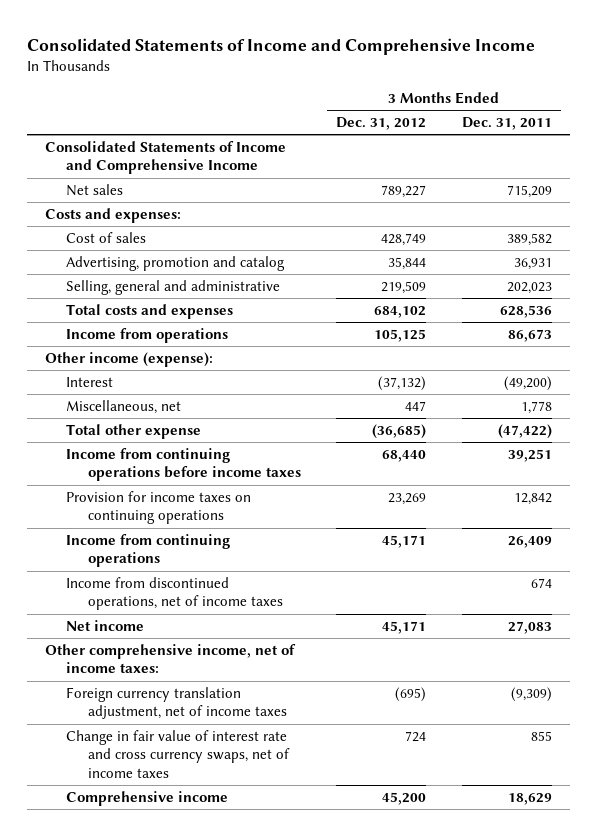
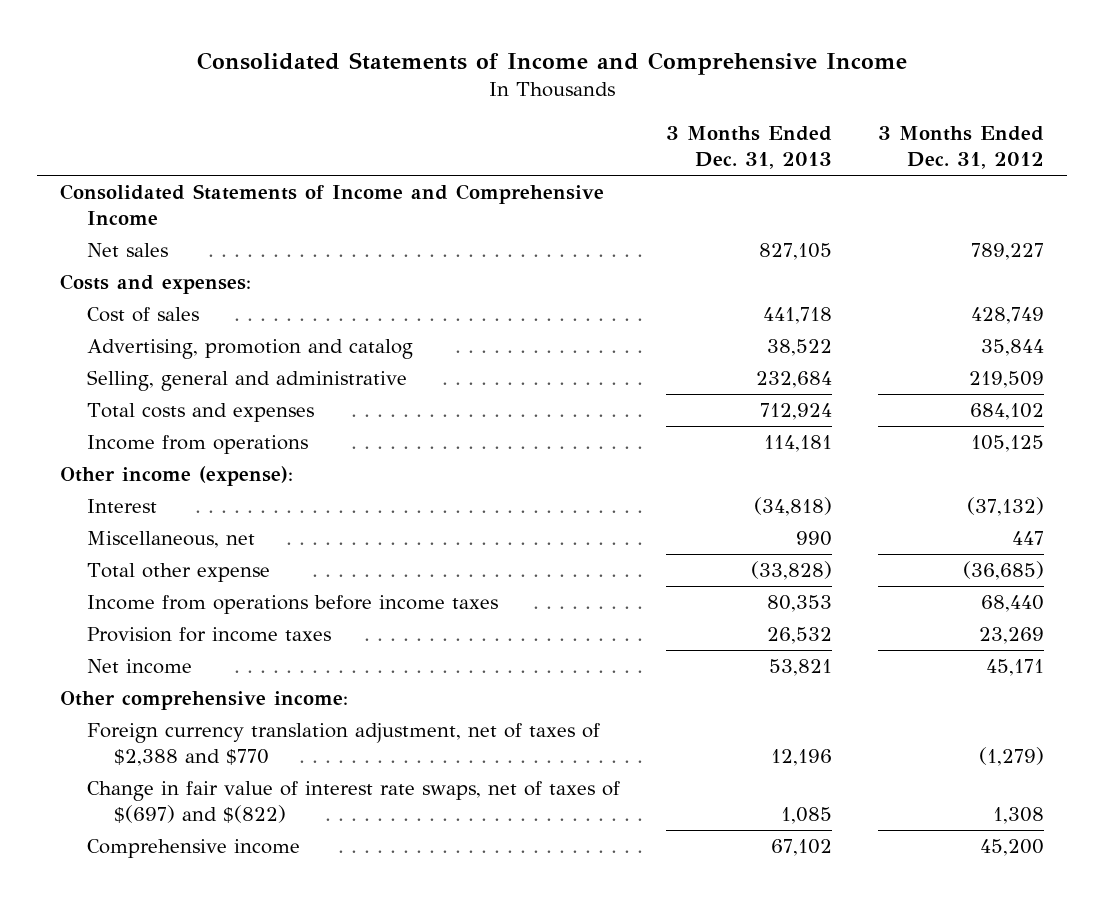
[461,117,552,131] Dec. 31, 2011 -> none
none -> [665,126,832,170] 3 Months Ended Dec. 31, 2013
[66,534,231,568] Income from continuing operations -> none
[66,577,283,611] Income from discontinued operations, net of income taxes -> none
[66,448,301,482] Income from continuing operations before income taxes -> [87,595,499,615] Income from operations before income taxes
[66,491,252,525] Provision for income taxes on continuing operations -> [87,627,332,643] Provision for income taxes
[44,644,296,674] Other comprehensive income, net of income taxes: -> [60,691,349,711] Other comprehensive income:
[66,687,287,720] Foreign currency translation adjustment, net of income taxes -> [87,723,601,767] Foreign currency translation adjustment, net of taxes of $2,388 and $770
[395,687,427,703] (695) -> [978,747,1044,767] (1,279)
[66,730,290,778] Change in fair value of interest rate and cross currency swaps, net of income taxes -> [87,781,621,824] Change in fair value of interest rate swaps, net of taxes of $(697) and $(822)
[405,731,427,743] 724 -> [992,807,1044,825] 1,308

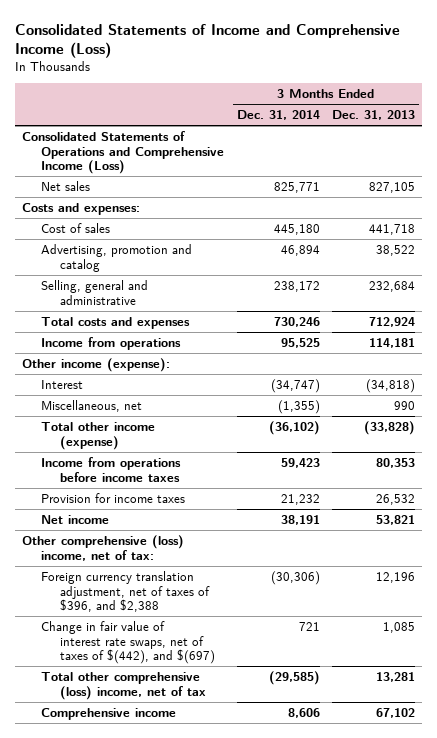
[196,51,907,75] Consolidated Statements of Income and Comprehensive Income -> [15,23,401,58] Consolidated Statements of Income and Comprehensive Income (Loss)
[877,126,1044,170] 3 Months Ended Dec. 31, 2012 -> none
none -> [236,110,320,121] Dec. 31, 2014
[60,184,605,226] Consolidated Statements of Income and Comprehensive Income -> [21,130,224,175] Consolidated Statements of Operations and Comprehensive Income (Loss)
[87,563,271,583] Total other expense -> [40,421,155,450] Total other income (expense)
[60,691,349,711] Other comprehensive income: -> [21,534,184,561] Other comprehensive (loss) income, net of tax:
[87,723,601,767] Foreign currency translation adjustment, net of taxes of $2,388 and $770 -> [40,570,210,613] Foreign currency translation adjustment, net of taxes of $396, and $2,388
[87,781,621,824] Change in fair value of interest rate swaps, net of taxes of $(697) and $(822) -> [40,620,215,665] Change in fair value of interest rate swaps, net of taxes of $(442), and $(697)
none -> [40,671,206,700] Total other comprehensive (loss) income, net of tax

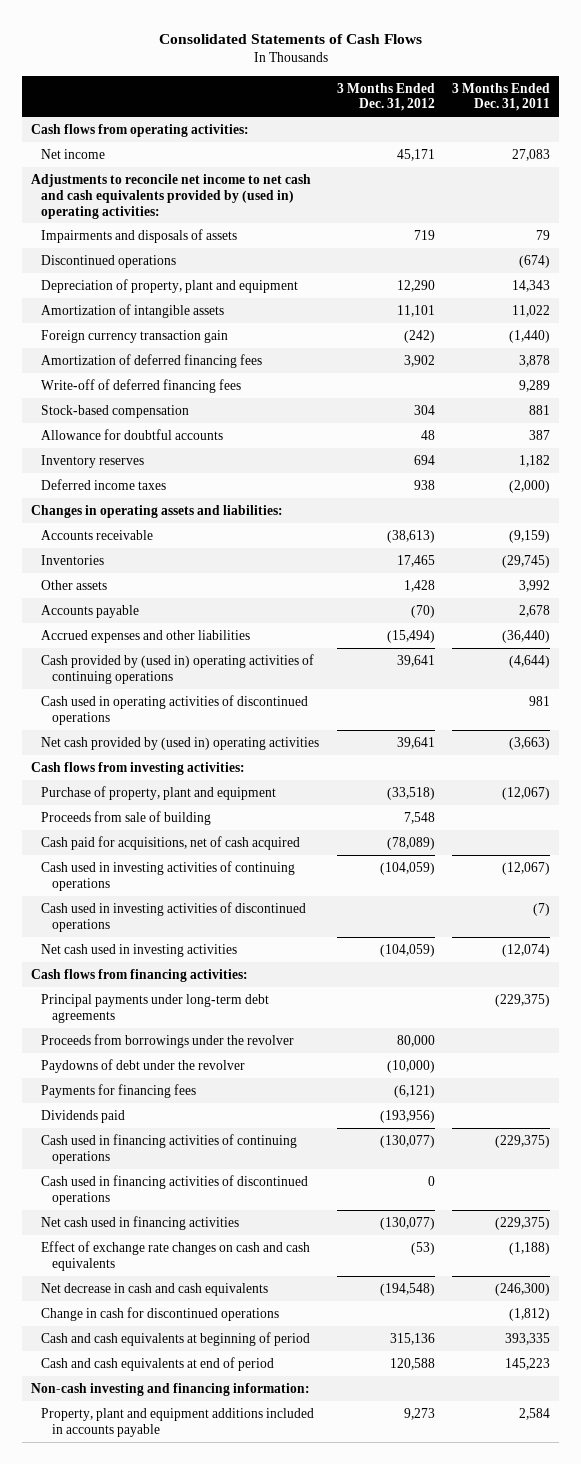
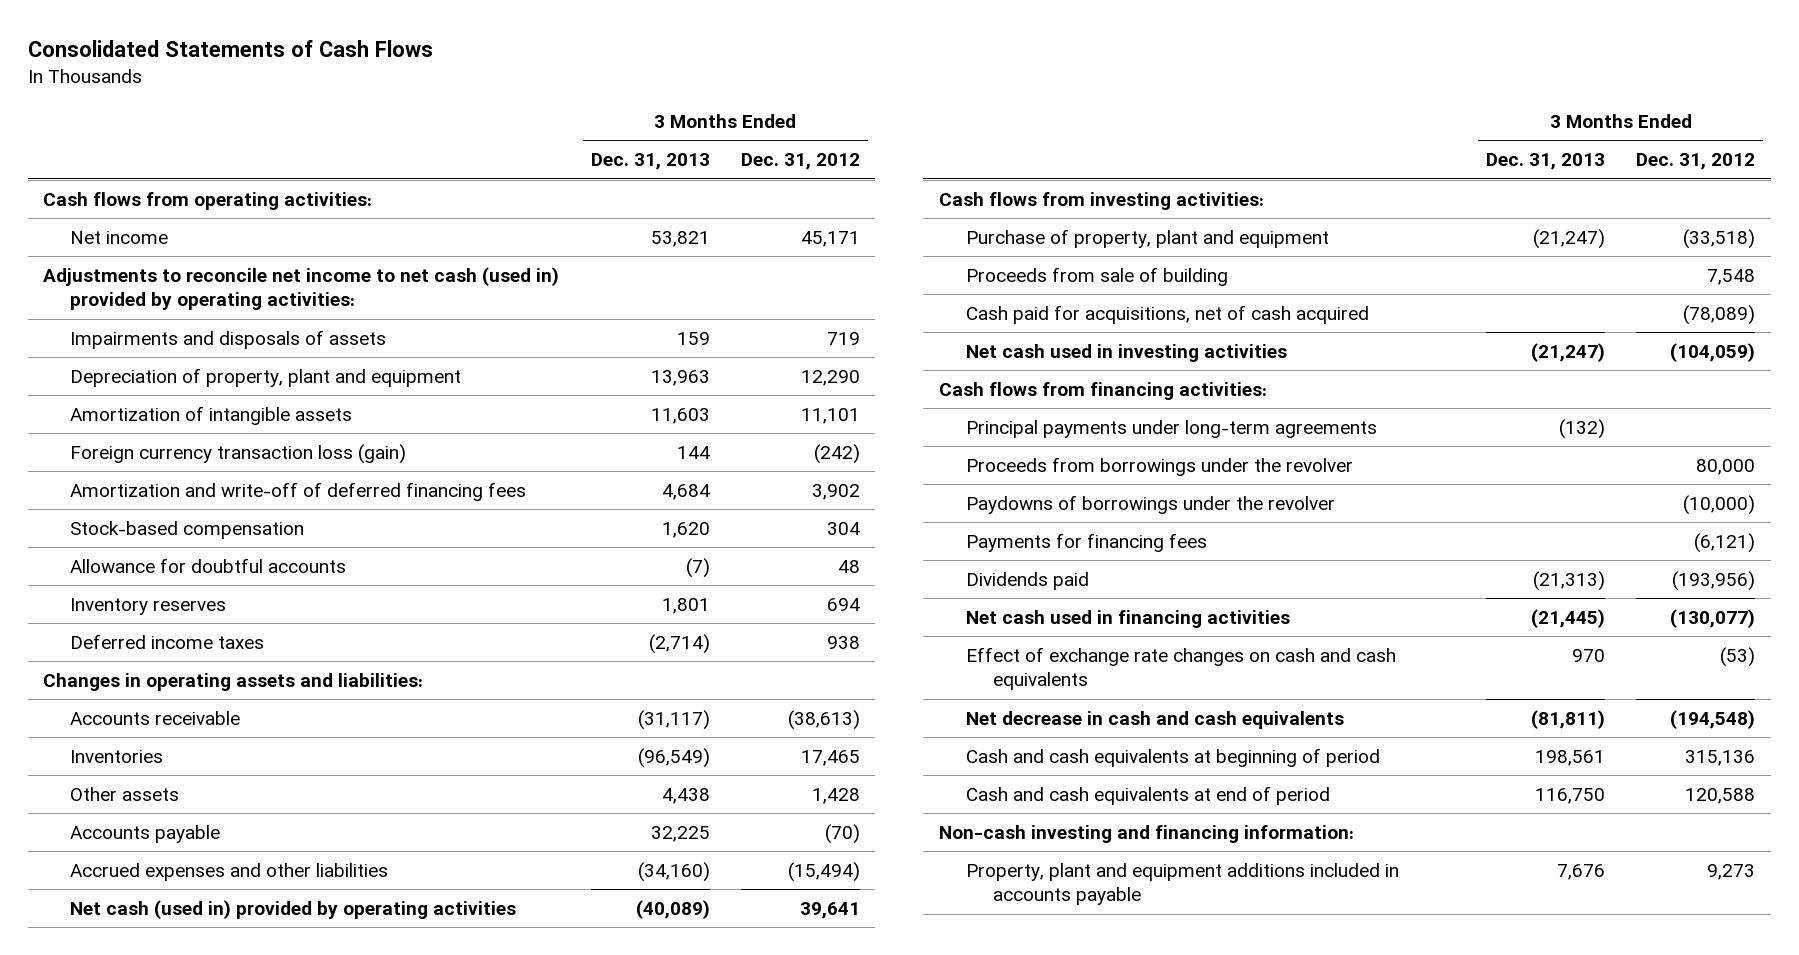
[452,82,551,112] 3 Months Ended Dec. 31, 2011 -> none
none -> [590,153,710,171] Dec. 31, 2013
[31,173,312,219] Adjustments to reconcile net income to net cash and cash equivalents provided by (used in) operating activities: -> [43,267,560,311] Adjustments to reconcile net income to net cash (used in) provided by operating activities:
[41,254,177,268] Discontinued operations -> none
[41,378,242,393] Write-off of deferred financing fees -> none
[41,329,229,343] Foreign currency transaction gain -> [70,444,407,465] Foreign currency transaction loss (gain)
[41,353,263,368] Amortization of deferred financing fees -> [70,482,527,502] Amortization and write-off of deferred financing fees
[41,694,309,725] Cash used in operating activities of discontinued operations -> none
[41,736,320,750] Net cash provided by (used in) operating activities -> none
[41,653,315,684] Cash provided by (used in) operating activities of continuing operations -> [70,900,517,920] Net cash (used in) provided by operating activities
[41,860,296,891] Cash used in investing activities of continuing operations -> none
[41,901,307,932] Cash used in investing activities of discontinued operations -> none
[41,993,270,1023] Principal payments under long-term debt agreements -> [965,420,1377,439] Principal payments under long-term agreements
[41,1058,246,1073] Paydowns of debt under the revolver -> [965,495,1335,515] Paydowns of borrowings under the revolver
[41,1133,298,1164] Cash used in financing activities of continuing operations -> none
[41,1174,309,1205] Cash used in financing activities of discontinued operations -> none
[41,1306,280,1321] Change in cash for discontinued operations -> none

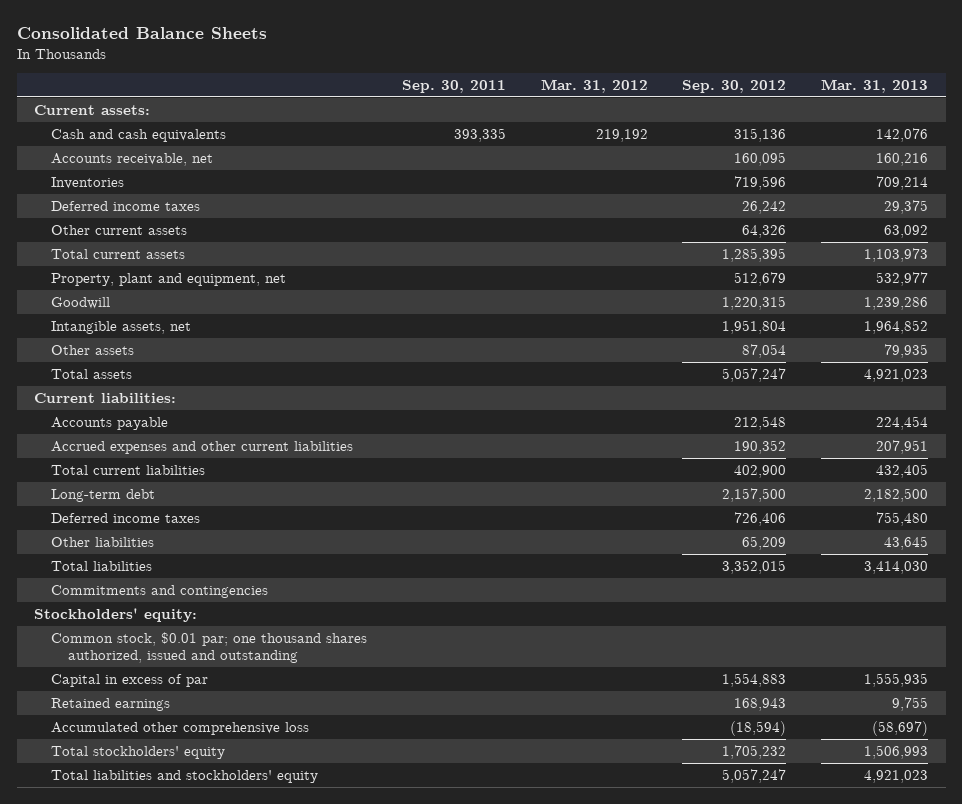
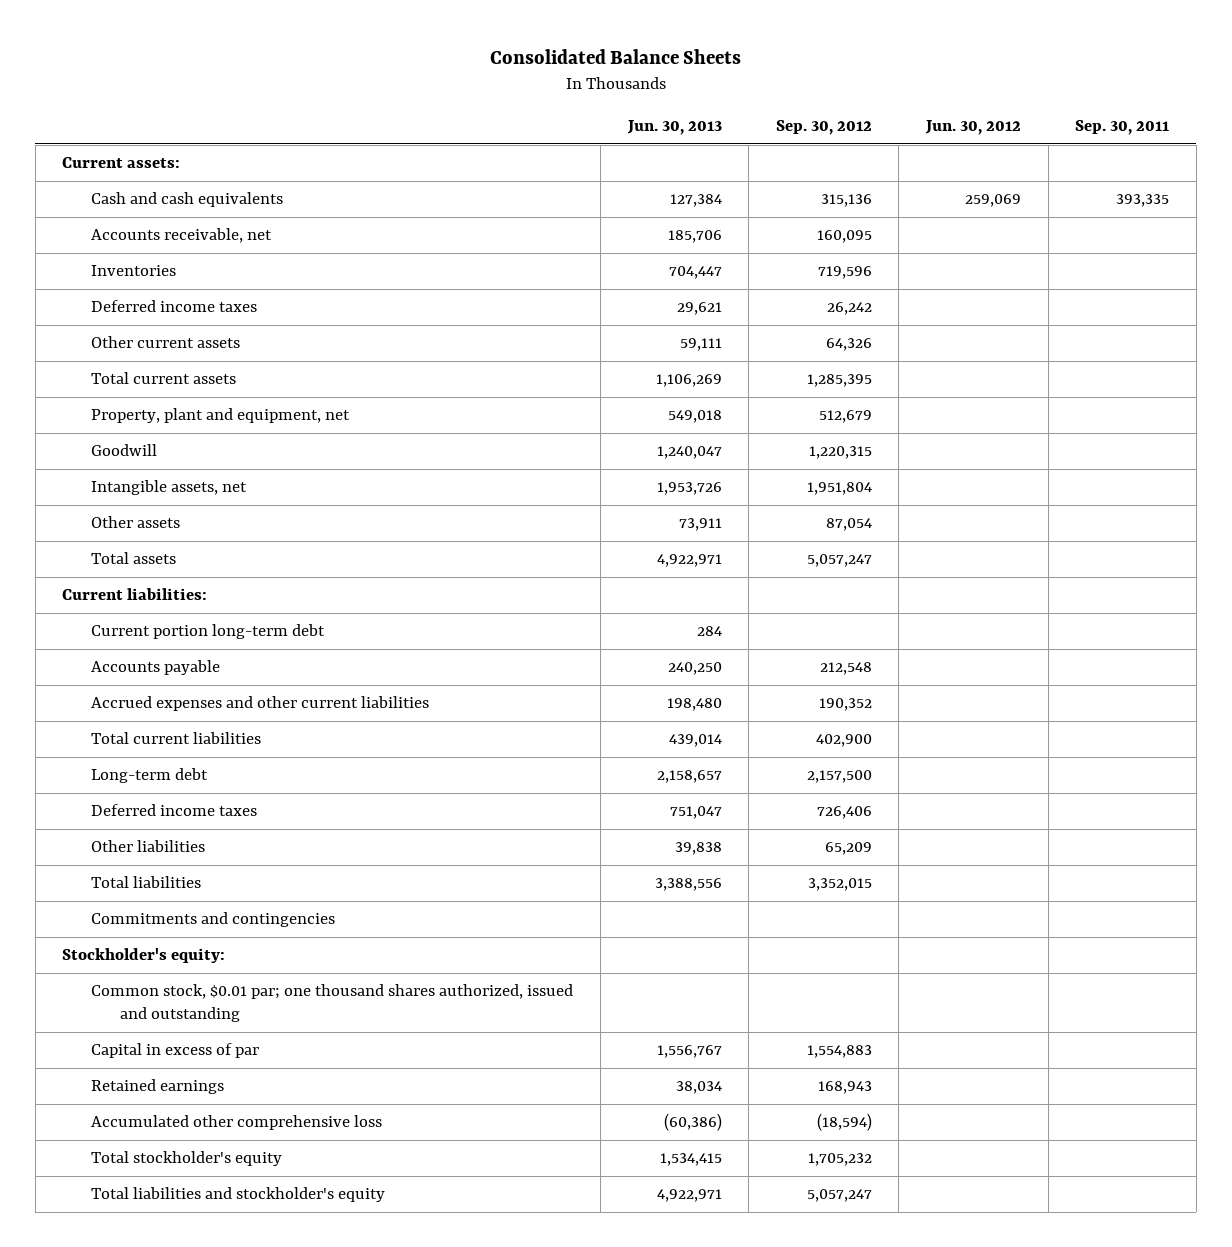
[540,79,648,94] Mar. 31, 2012 -> none
[821,79,929,94] Mar. 31, 2013 -> none
none -> [626,120,722,136] Jun. 30, 2013
none -> [925,120,1022,136] Jun. 30, 2012
none -> [91,624,326,640] Current portion long-term debt
[33,607,197,622] Stockholders' equity: -> [62,948,226,964] Stockholder's equity:
[50,745,225,759] Total stockholders' equity -> [91,1151,283,1167] Total stockholder's equity
[50,769,318,783] Total liabilities and stockholders' equity -> [91,1187,386,1203] Total liabilities and stockholder's equity

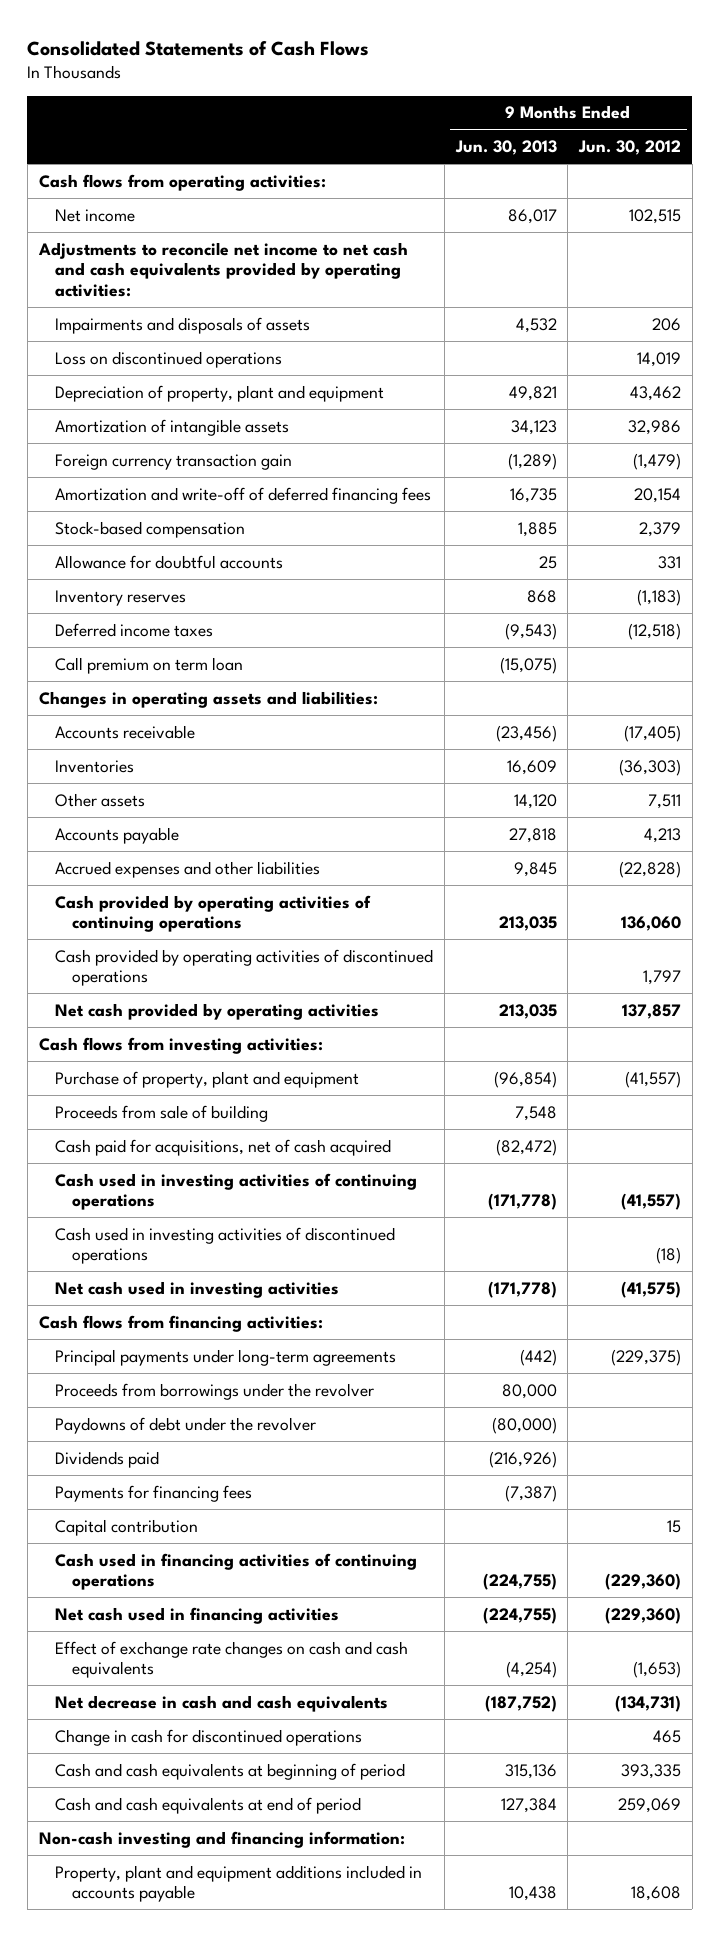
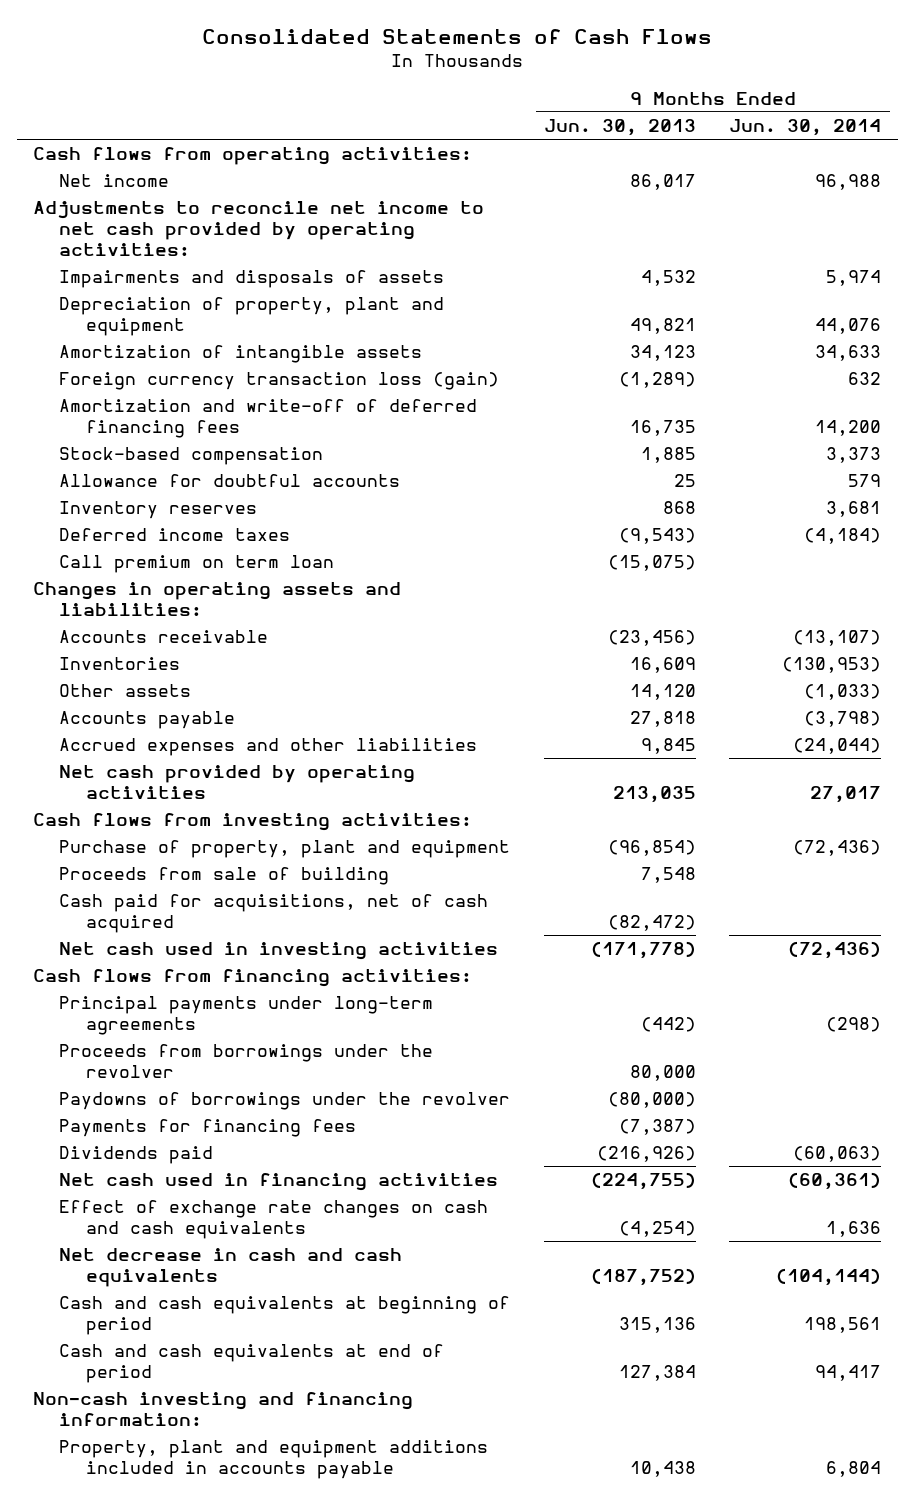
[578,140,682,156] Jun. 30, 2012 -> none
none -> [729,119,882,137] Jun. 30, 2014
[37,241,408,297] Adjustments to reconcile net income to net cash and cash equivalents provided by operating activities: -> [33,201,485,256] Adjustments to reconcile net income to net cash provided by operating activities:
[55,350,283,368] Loss on discontinued operations -> none
[55,453,293,470] Foreign currency transaction gain -> [59,372,500,391] Foreign currency transaction loss (gain)
[55,894,372,933] Cash provided by operating activities of continuing operations -> none
[55,948,434,987] Cash provided by operating activities of discontinued operations -> none
[55,1172,418,1211] Cash used in investing activities of continuing operations -> none
[55,1226,396,1265] Cash used in investing activities of discontinued operations -> none
[55,1416,317,1434] Paydowns of debt under the revolver -> [59,1092,511,1111] Paydowns of borrowings under the revolver
[55,1518,199,1536] Capital contribution -> none
[55,1552,418,1591] Cash used in financing activities of continuing operations -> none
[55,1450,160,1468] Dividends paid -> [59,1146,214,1165] Dividends paid
[55,1728,363,1746] Change in cash for discontinued operations -> none

